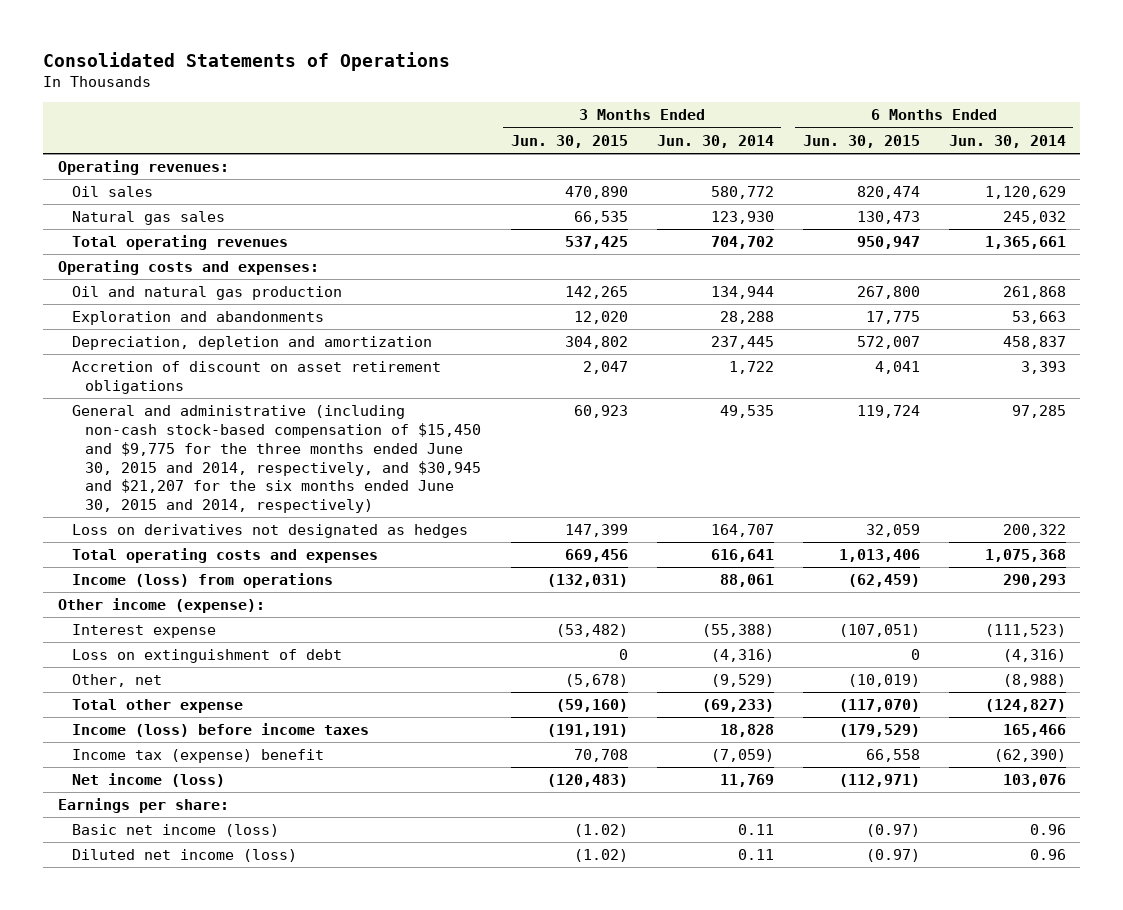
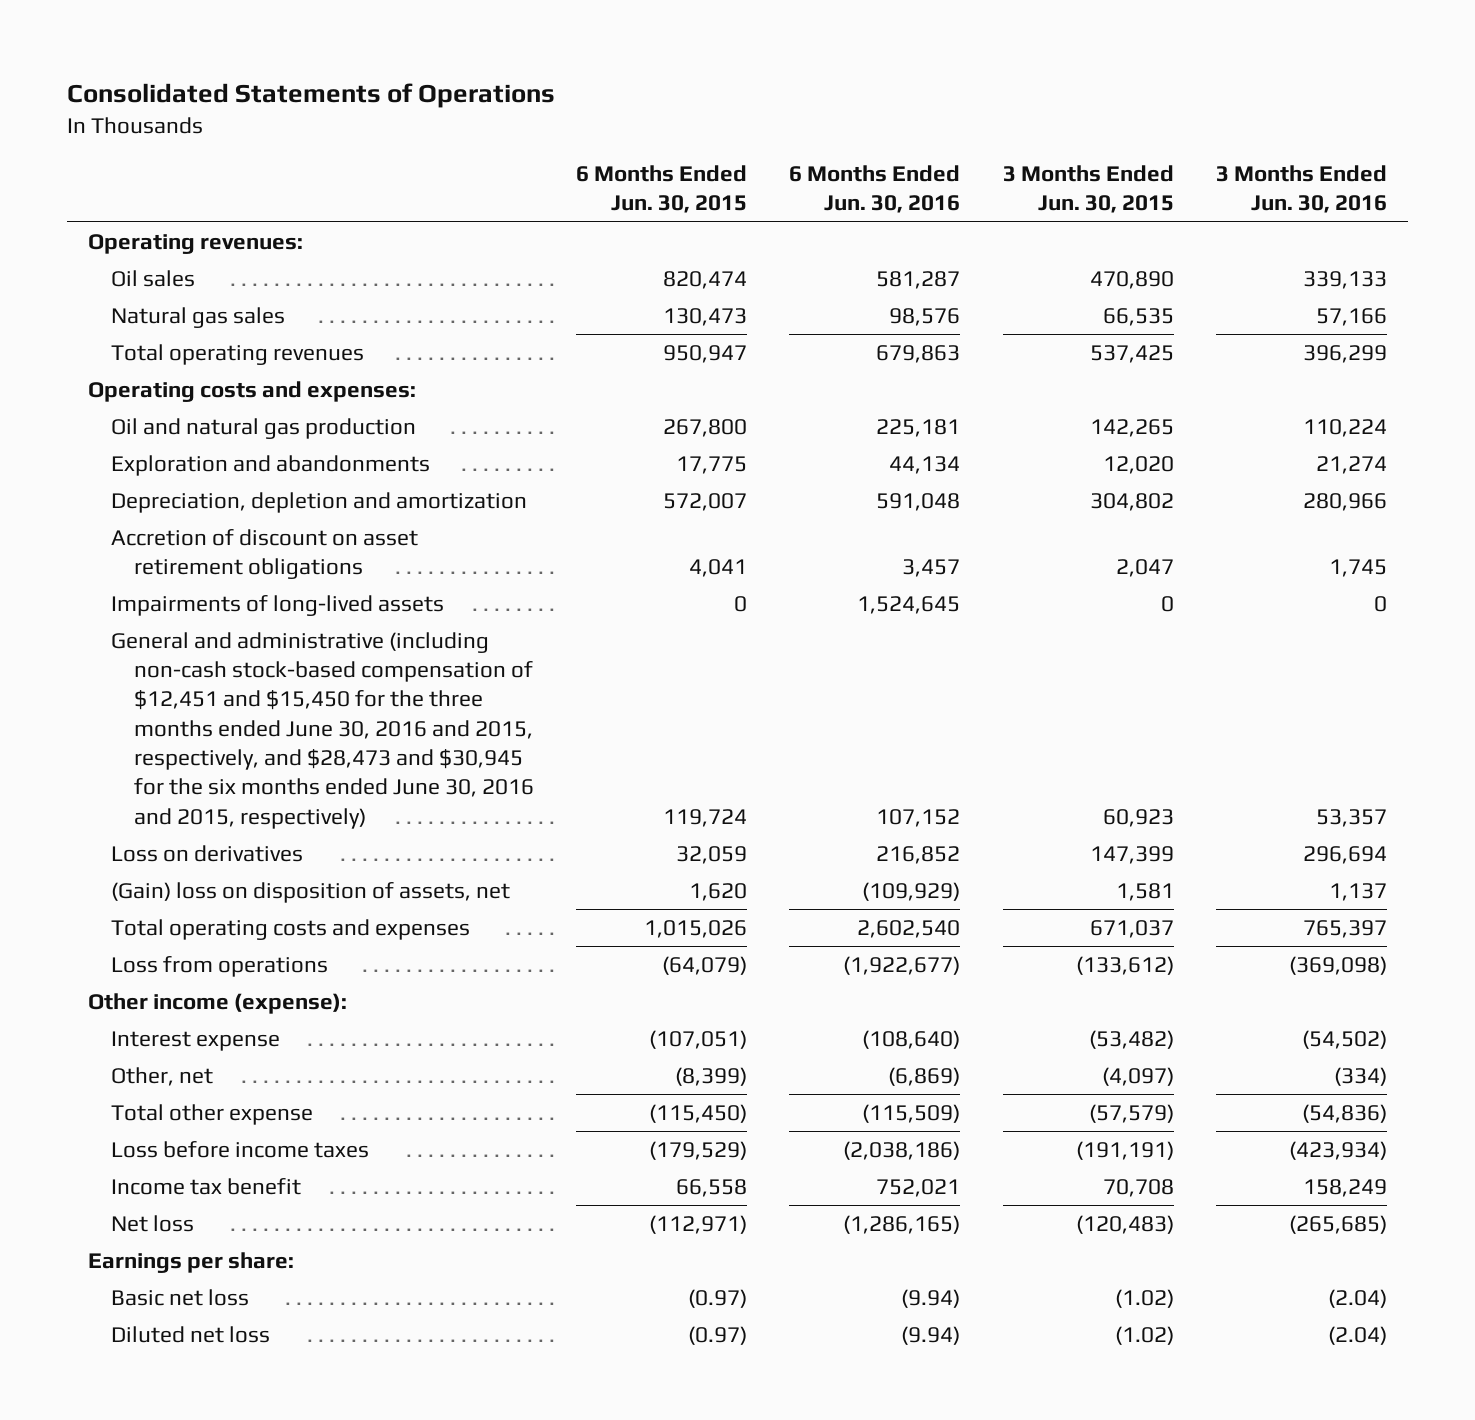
[656,134,774,148] Jun. 30, 2014 -> none
[948,134,1066,148] Jun. 30, 2014 -> none
none -> [789,165,961,214] 6 Months Ended Jun. 30, 2016
none -> [1216,165,1388,214] 3 Months Ended Jun. 30, 2016
none -> [110,594,444,616] Impairments of long-lived assets
[71,405,482,514] General and administrative (including non-cash stock-based compensation of $15,450 and $9,775 for the three months ended June 30, 2015 and 2014, respectively, and $30,945 and $21,207 for the six months ended June 30, 2015 and 2014, respectively) -> [110,631,534,829] General and administrative (including non-cash stock-based compensation of $12,451 and $15,450 for the three months ended June 30, 2016 and 2015, respectively, and $28,473 and $30,945 for the six months ended June 30, 2016 and 2015, respectively)
[71,524,468,539] Loss on derivatives not designated as hedges -> [110,844,303,862] Loss on derivatives
none -> [110,881,510,903] (Gain) loss on disposition of assets, net
[564,549,628,563] 669,456 -> [1089,919,1174,938] 671,037
[838,549,920,563] 1,013,406 -> [644,919,748,938] 1,015,026
[71,573,333,589] Income (loss) from operations -> [110,955,328,977] Loss from operations
[546,574,628,588] (132,031) -> [1075,955,1174,975] (133,612)
[847,574,920,588] (62,459) -> [662,955,748,975] (64,079)
[71,649,342,664] Loss on extinguishment of debt -> none
[564,674,628,688] (5,678) -> [1101,1066,1174,1086] (4,097)
[847,674,920,688] (10,019) -> [675,1066,748,1086] (8,399)
[555,699,628,713] (59,160) -> [1088,1103,1174,1123] (57,579)
[838,699,920,713] (117,070) -> [649,1103,748,1123] (115,450)
[71,723,369,738] Income (loss) before income taxes -> [110,1140,369,1158] Loss before income taxes
[71,749,324,764] Income tax (expense) benefit -> [110,1177,301,1195] Income tax benefit
[71,773,225,788] Net income (loss) -> [110,1214,194,1232] Net loss
[71,824,279,838] Basic net income (loss) -> [110,1288,249,1306] Basic net loss
[71,849,297,863] Diluted net income (loss) -> [110,1325,270,1343] Diluted net loss

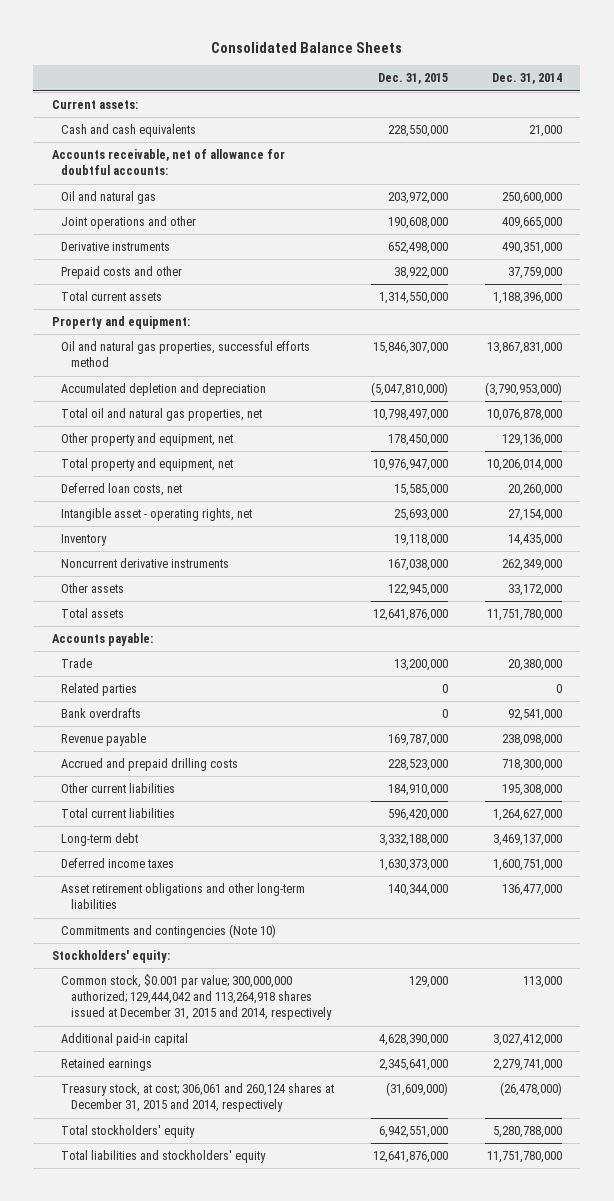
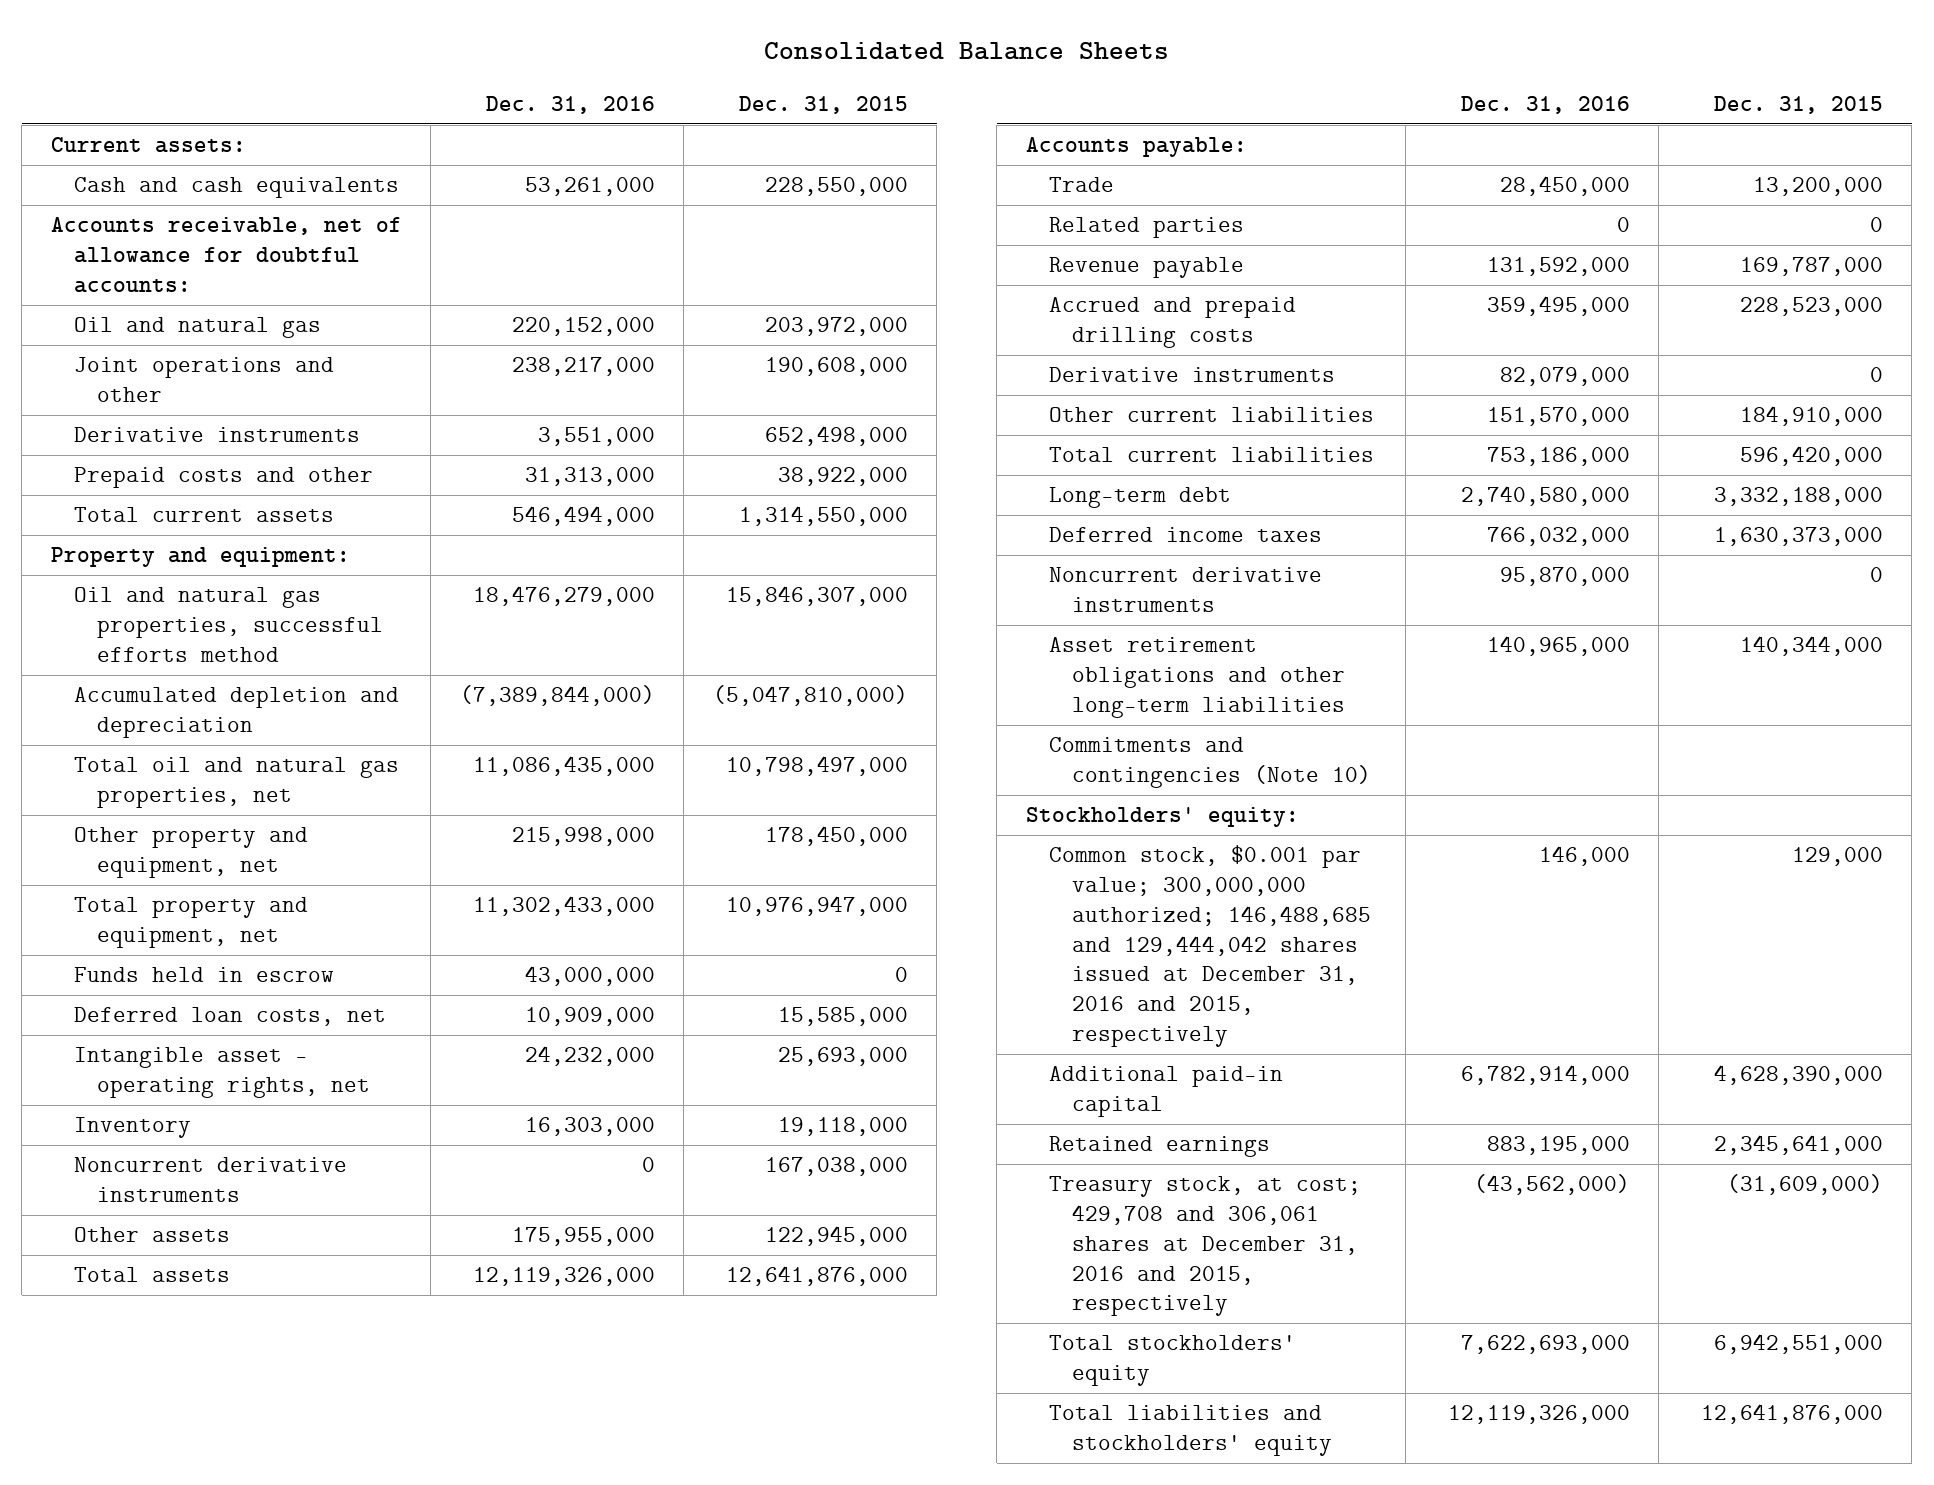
[491,73,562,85] Dec. 31, 2014 -> none
none -> [485,95,655,114] Dec. 31, 2016
none -> [73,967,334,983] Funds held in escrow
[61,708,142,719] Bank overdrafts -> none
none -> [1048,367,1335,383] Derivative instruments
none -> [1048,567,1322,613] Noncurrent derivative instruments
[61,974,333,1021] Common stock, $0.001 par value; 300,000,000 authorized; 129,444,042 and 113,264,918 shares issued at December 31, 2015 and 2014, respectively -> [1048,845,1371,1048] Common stock, $0.001 par value; 300,000,000 authorized; 146,488,685 and 129,444,042 shares issued at December 31, 2016 and 2015, respectively
[61,1083,335,1113] Treasury stock, at cost; 306,061 and 260,124 shares at December 31, 2015 and 2014, respectively -> [1048,1176,1361,1317] Treasury stock, at cost; 429,708 and 306,061 shares at December 31, 2016 and 2015, respectively

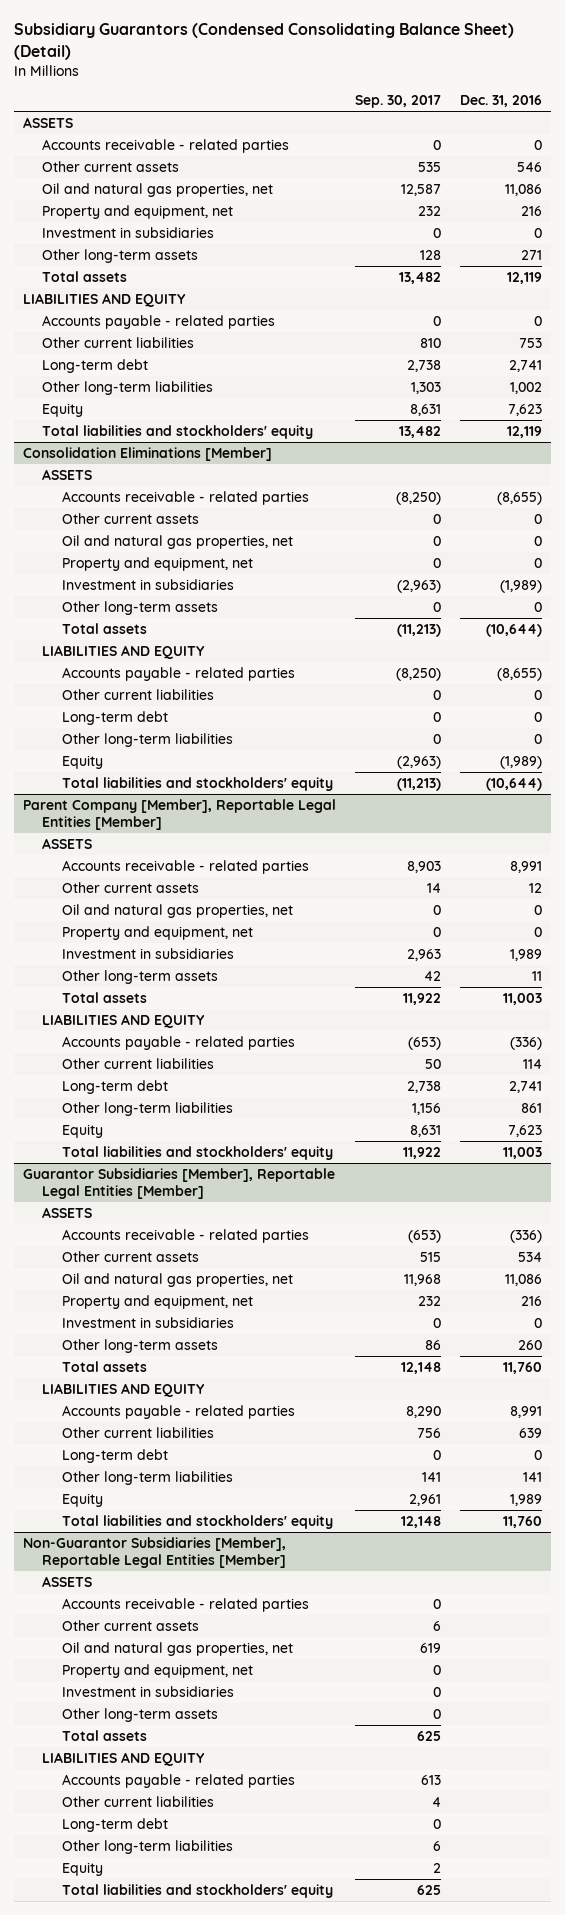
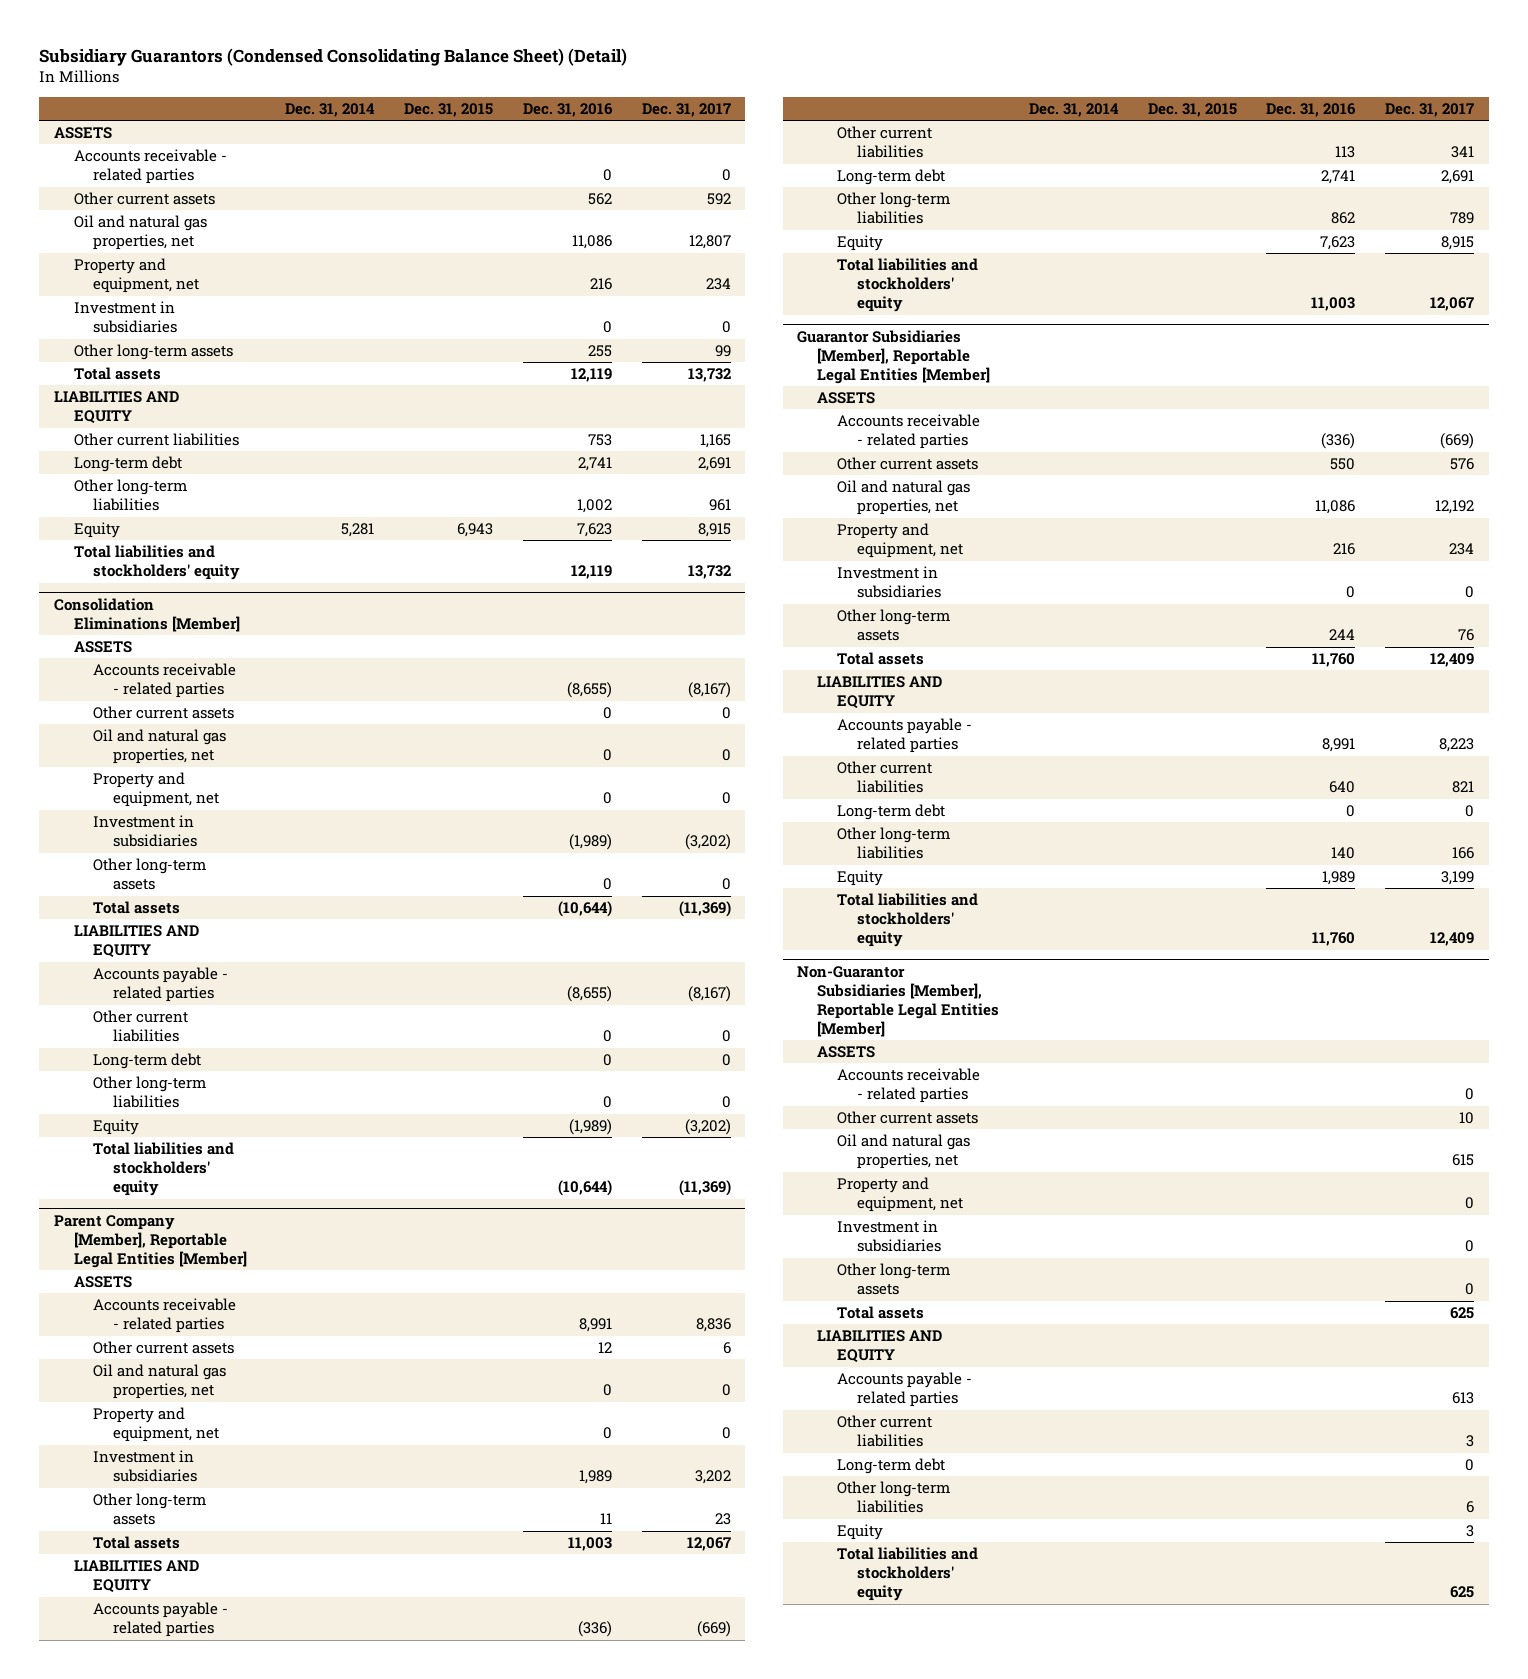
[355,95,442,109] Sep. 30, 2017 -> none
none -> [285,102,376,117] Dec. 31, 2014
none -> [404,102,494,117] Dec. 31, 2015
none -> [641,102,731,117] Dec. 31, 2017
[516,161,542,172] 546 -> [587,193,612,206] 562
[520,249,542,260] 271 -> [587,345,612,358] 255
[42,314,276,329] Accounts payable - related parties -> none
[522,1058,542,1069] 114 -> [1335,146,1356,159] 113
[520,1102,542,1113] 861 -> [1331,212,1356,225] 862
[517,1251,542,1262] 534 -> [1330,458,1356,471] 550
[517,1339,542,1350] 260 -> [1329,629,1356,641] 244
[518,1427,542,1438] 639 -> [1329,781,1356,794] 640
[522,1471,542,1482] 141 -> [1331,847,1356,860] 140

